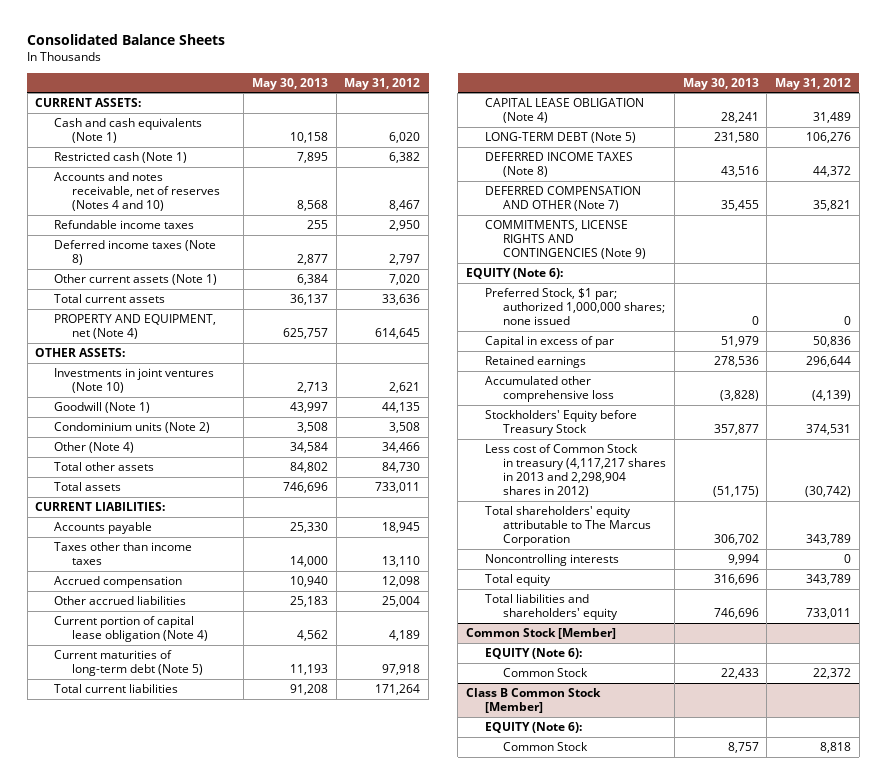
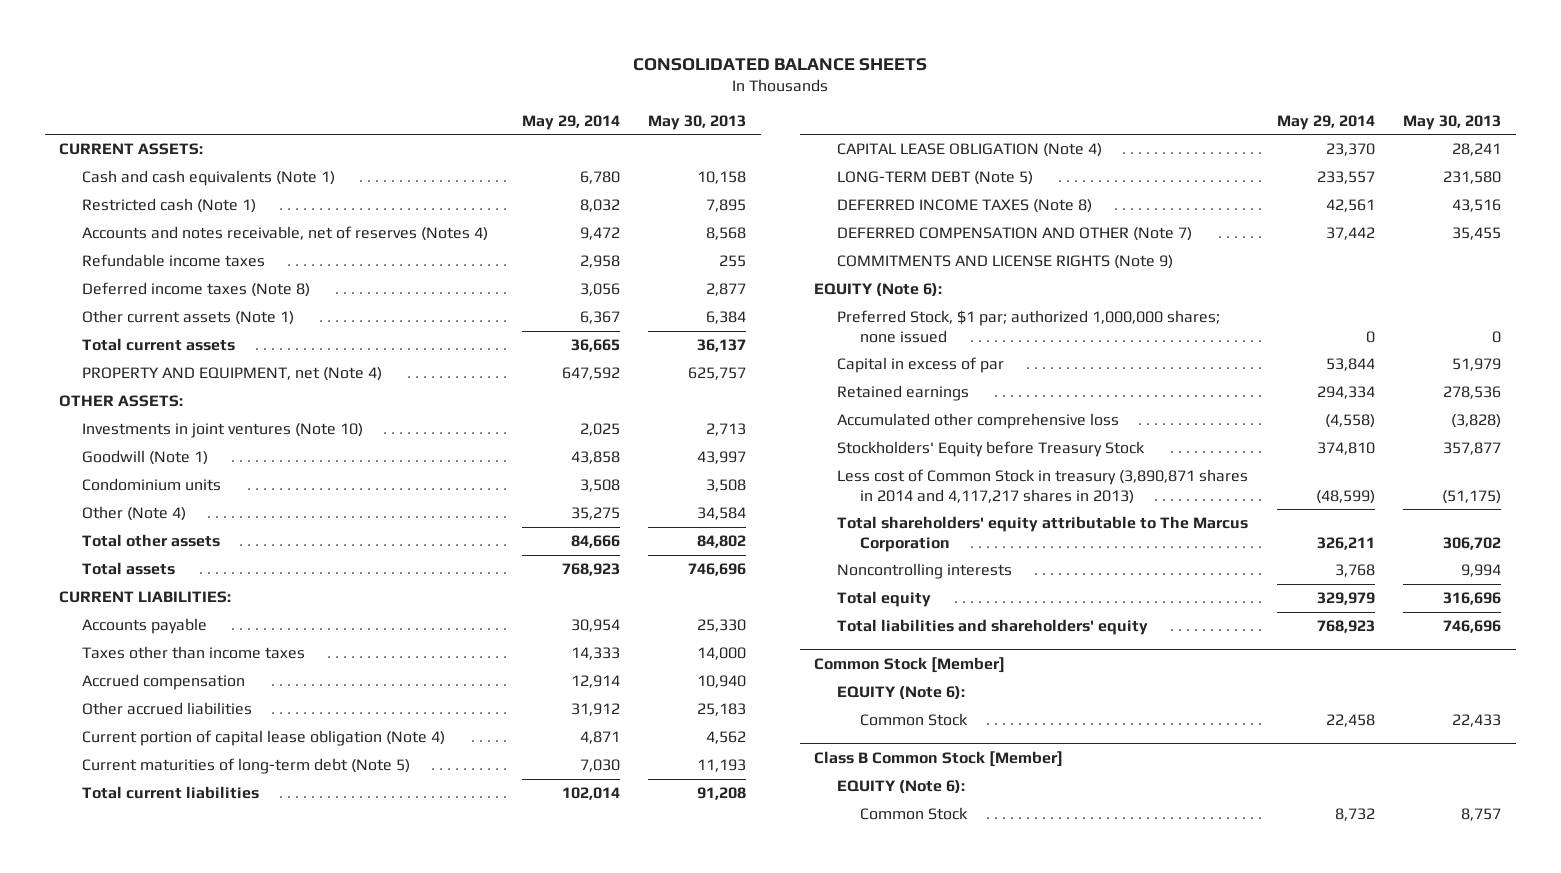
[27,34,226,46] Consolidated Balance Sheets -> [633,57,928,71] CONSOLIDATED BALANCE SHEETS
[344,77,421,90] May 31, 2012 -> none
none -> [521,114,620,130] May 29, 2014
[53,172,221,211] Accounts and notes receivable, net of reserves (Notes 4 and 10) -> [81,225,488,241] Accounts and notes receivable, net of reserves (Notes 4)
[53,422,210,434] Condominium units (Note 2) -> [81,477,221,491] Condominium units
[484,220,646,259] COMMITMENTS, LICENSE RIGHTS AND CONTINGENCIES (Note 9) -> [837,254,1174,269] COMMITMENTS AND LICENSE RIGHTS (Note 9)
[484,444,666,497] Less cost of Common Stock in treasury (4,117,217 shares in 2013 and 2,298,904 shares in 2012) -> [837,468,1249,504] Less cost of Common Stock in treasury (3,890,871 shares in 2014 and 4,117,217 shares in 2013)

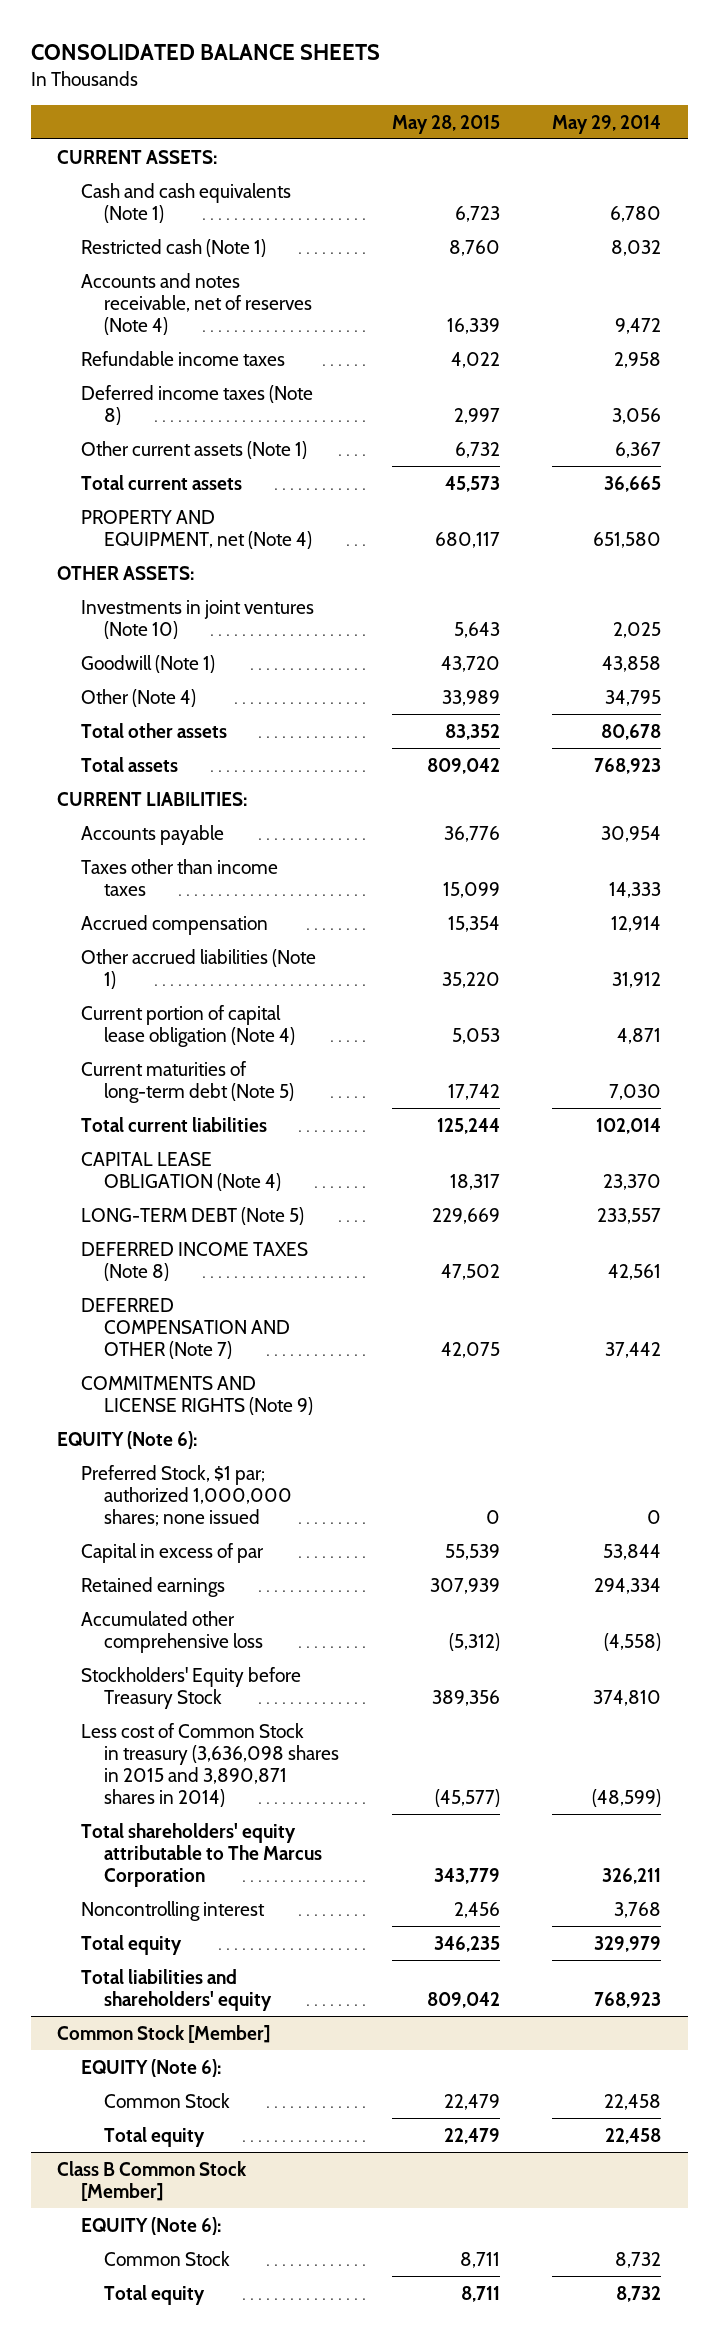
[648,114,747,130] May 30, 2013 -> none
none -> [391,114,500,134] May 28, 2015
[81,225,488,241] Accounts and notes receivable, net of reserves (Notes 4) -> [80,272,313,335] Accounts and notes receivable, net of reserves (Note 4)
[561,366,620,380] 647,592 -> [593,531,662,548] 651,580
[81,477,221,491] Condominium units -> none
[570,506,620,520] 35,275 -> [605,689,662,706] 34,795
[570,534,620,548] 84,666 -> [601,723,662,740] 80,678
[81,701,252,715] Other accrued liabilities -> [80,948,316,989] Other accrued liabilities (Note 1)
[837,468,1249,504] Less cost of Common Stock in treasury (3,890,871 shares in 2014 and 4,117,217 shares in 2013) -> [80,1722,340,1807] Less cost of Common Stock in treasury (3,636,098 shares in 2015 and 3,890,871 shares in 2014)
[837,562,1013,579] Noncontrolling interests -> [80,1900,265,1921] Noncontrolling interest
none -> [104,2126,206,2147] Total equity
none -> [104,2284,206,2305] Total equity

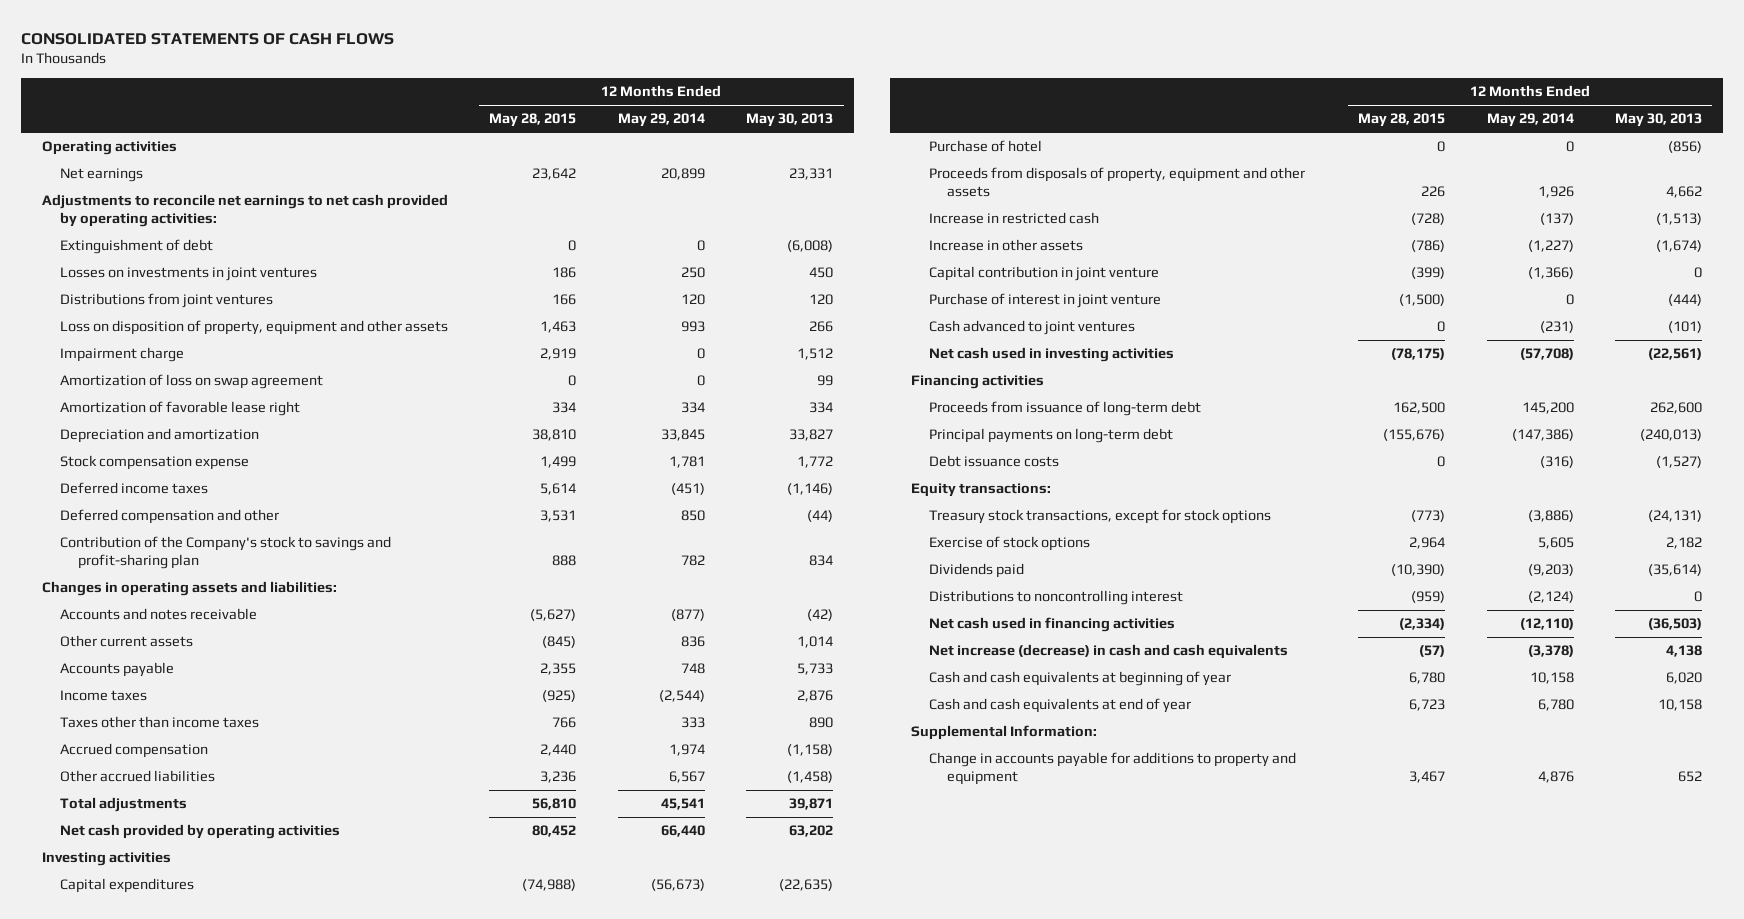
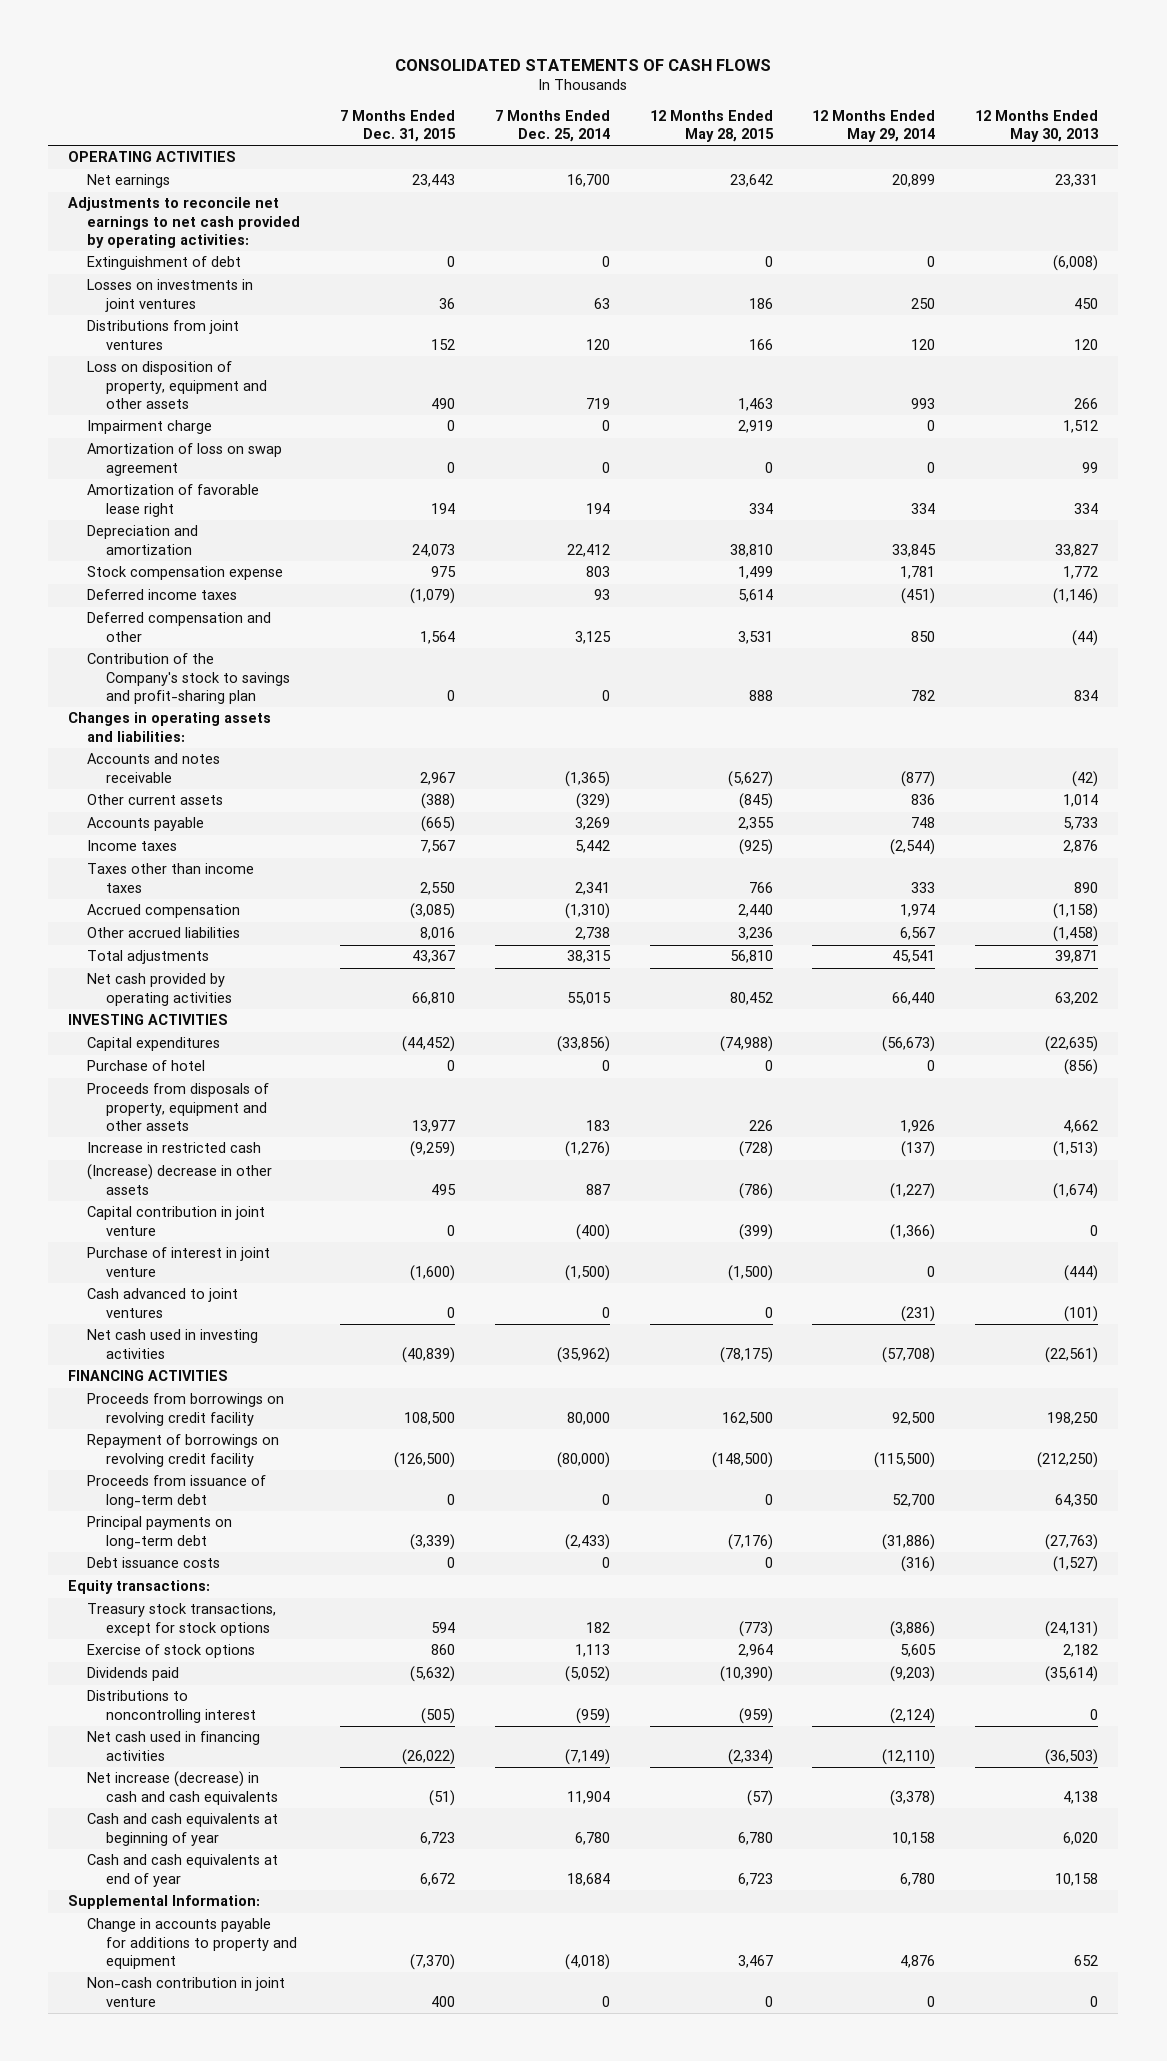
none -> [339,109,456,143] 7 Months Ended Dec. 31, 2015
none -> [494,109,610,143] 7 Months Ended Dec. 25, 2014
[41,141,177,156] Operating activities -> [68,151,237,163] OPERATING ACTIVITIES
[41,852,171,867] Investing activities -> [68,1014,229,1026] INVESTING ACTIVITIES
[929,239,1084,252] Increase in other assets -> [87,1164,273,1195] (Increase) decrease in other assets
[910,375,1044,390] Financing activities -> [68,1370,229,1382] FINANCING ACTIVITIES
none -> [87,1393,285,1426] Proceeds from borrowings on revolving credit facility
none -> [87,1434,280,1467] Repayment of borrowings on revolving credit facility
[1393,402,1446,415] 162,500 -> [764,1493,773,1505] 0
[1521,402,1574,415] 145,200 -> [892,1493,936,1507] 52,700
[1650,402,1703,415] 262,600 -> [1055,1493,1099,1507] 64,350
[1383,429,1446,442] (155,676) -> [727,1533,773,1550] (7,176)
[1511,429,1574,442] (147,386) -> [882,1533,936,1550] (31,886)
[1640,429,1703,442] (240,013) -> [1045,1533,1099,1550] (27,763)
none -> [87,1977,286,2007] Non-cash contribution in joint venture

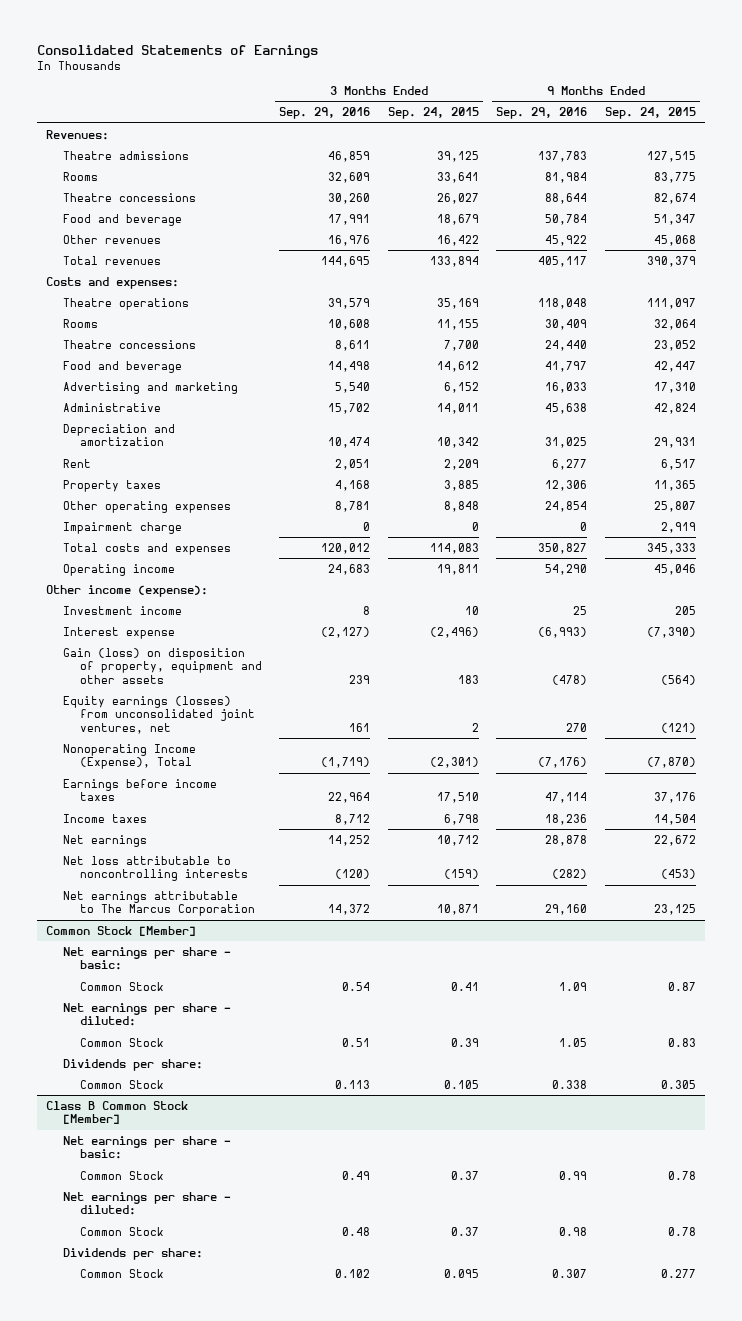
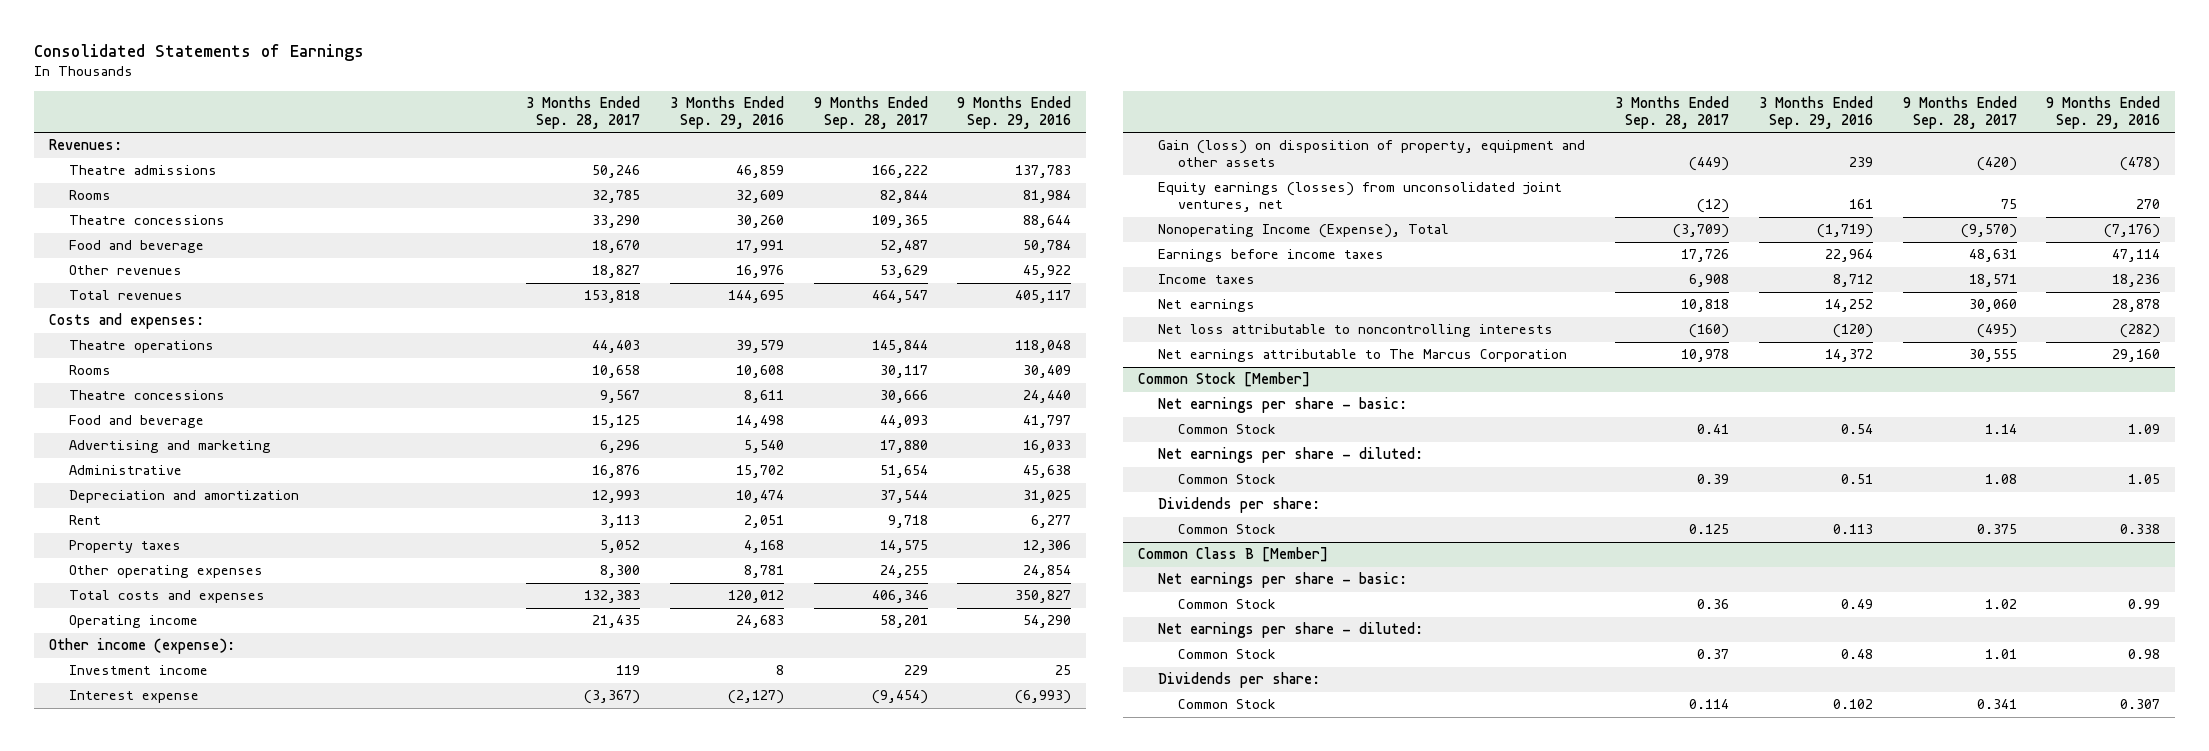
[387,107,479,120] Sep. 24, 2015 -> none
[604,107,696,120] Sep. 24, 2015 -> none
none -> [525,96,640,129] 3 Months Ended Sep. 28, 2017
none -> [813,96,928,129] 9 Months Ended Sep. 28, 2017
[63,521,183,534] Impairment charge -> none
[46,1100,189,1125] Class B Common Stock [Member] -> [1137,547,1328,563] Common Class B [Member]

